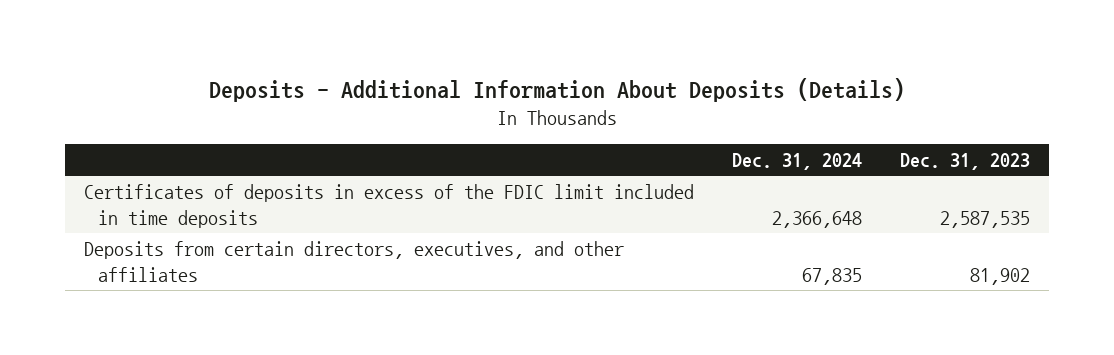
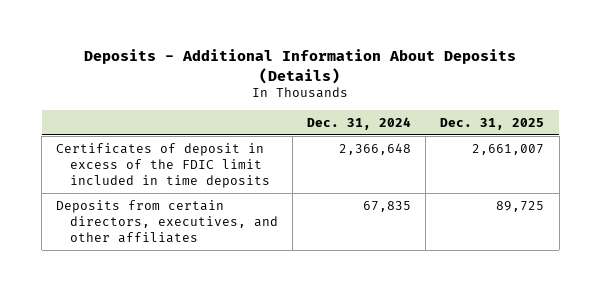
[899,153,1030,171] Dec. 31, 2023 -> none
none -> [440,117,545,130] Dec. 31, 2025
[84,183,695,228] Certificates of deposits in excess of the FDIC limit included in time deposits -> [56,142,270,188] Certificates of deposit in excess of the FDIC limit included in time deposits

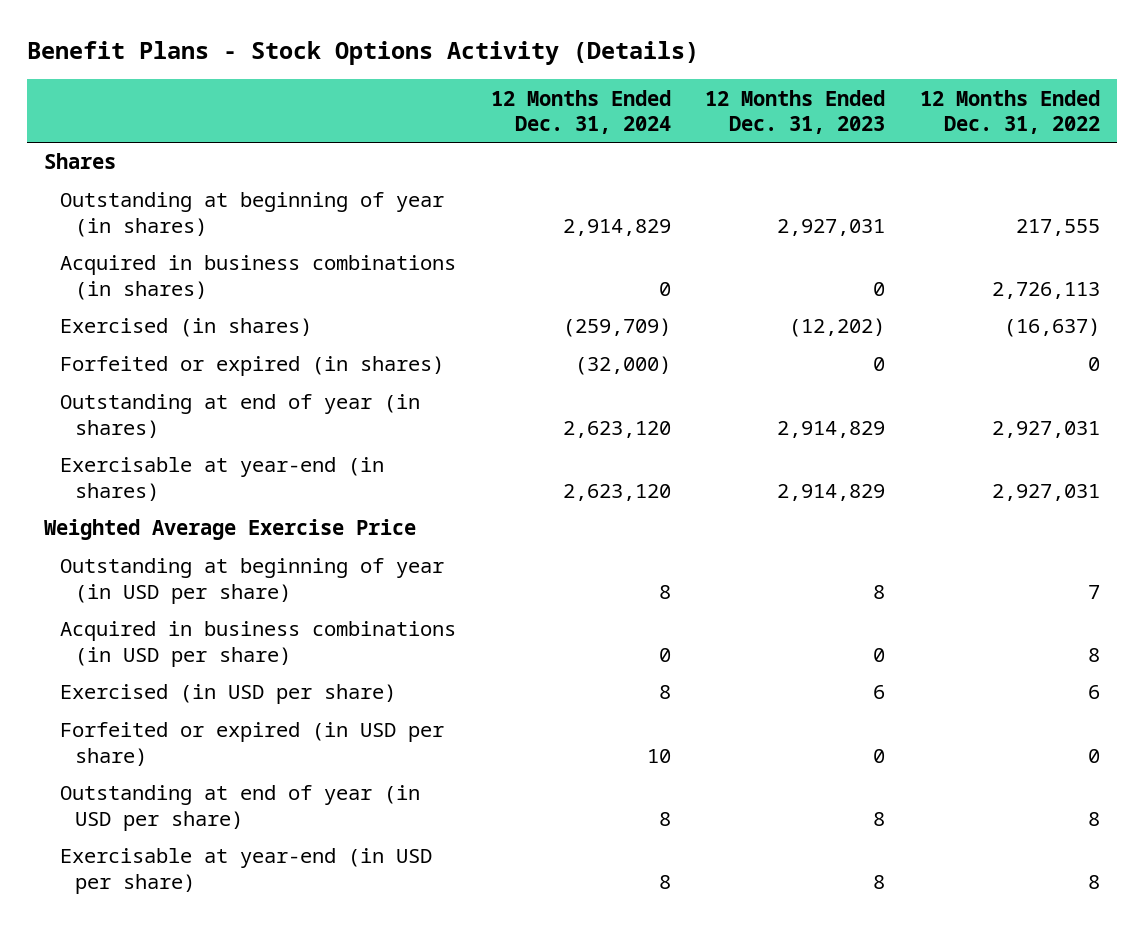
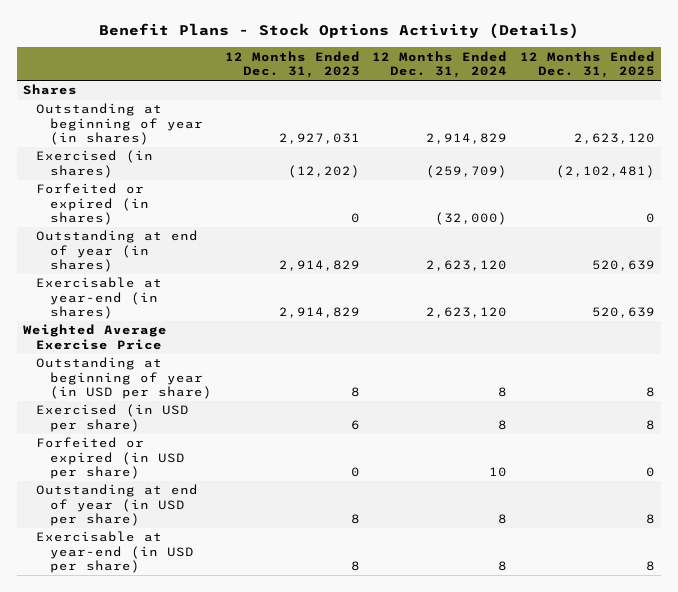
[920,89,1101,134] 12 Months Ended Dec. 31, 2022 -> none
none -> [519,50,655,78] 12 Months Ended Dec. 31, 2025
[59,255,456,300] Acquired in business combinations (in shares) -> none
[59,621,456,667] Acquired in business combinations (in USD per share) -> none

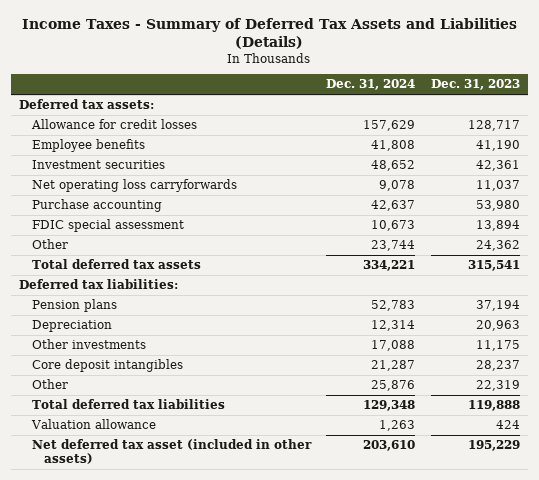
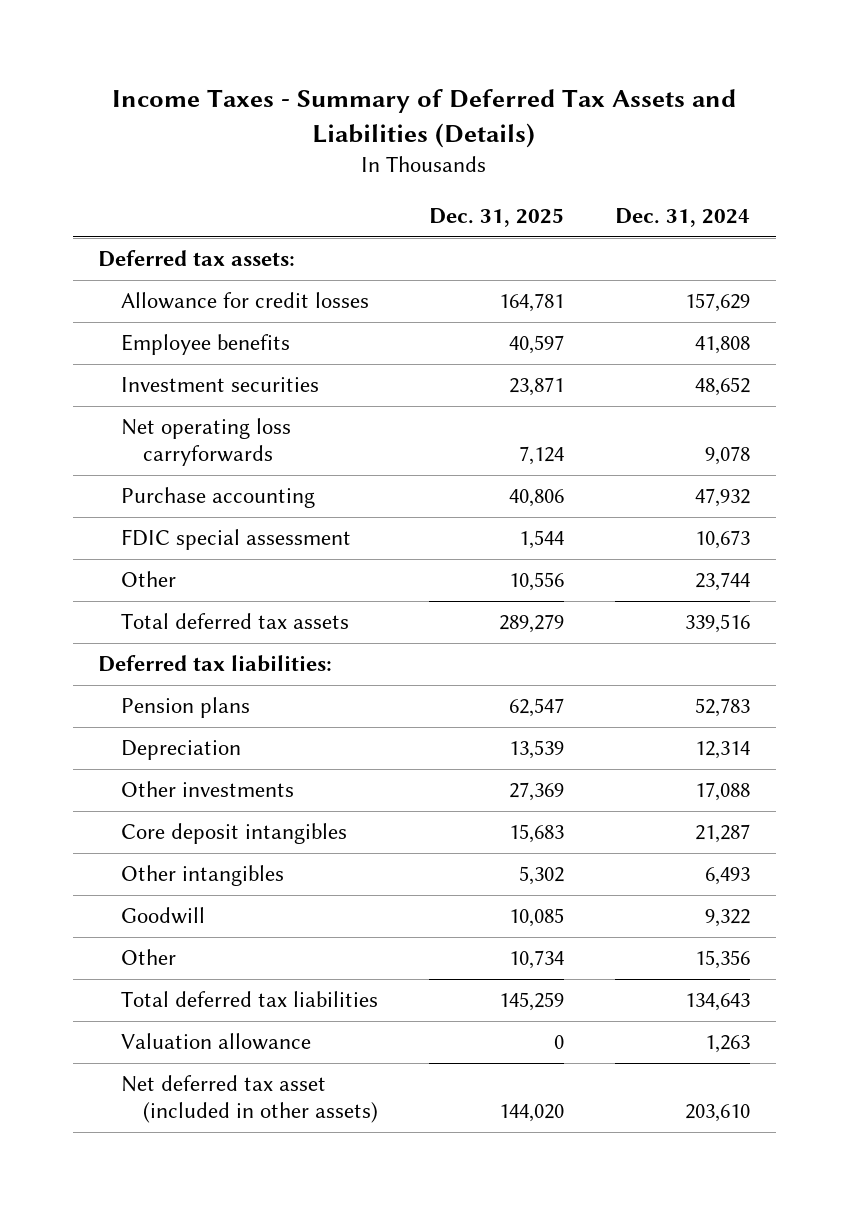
[430,79,520,91] Dec. 31, 2023 -> none
none -> [428,208,564,228] Dec. 31, 2025
[371,200,416,212] 42,637 -> [695,488,751,508] 47,932
[363,260,416,272] 334,221 -> [685,614,751,634] 339,516
none -> [120,865,284,887] Other intangibles
none -> [120,907,205,925] Goodwill
[371,380,416,392] 25,876 -> [695,950,751,970] 15,356
[363,400,416,412] 129,348 -> [685,993,751,1012] 134,643

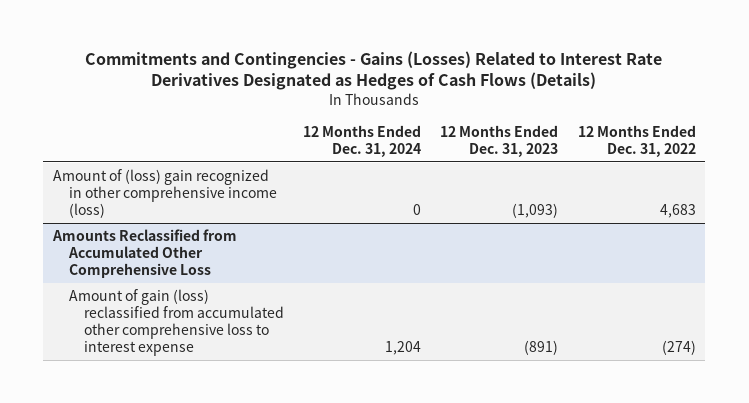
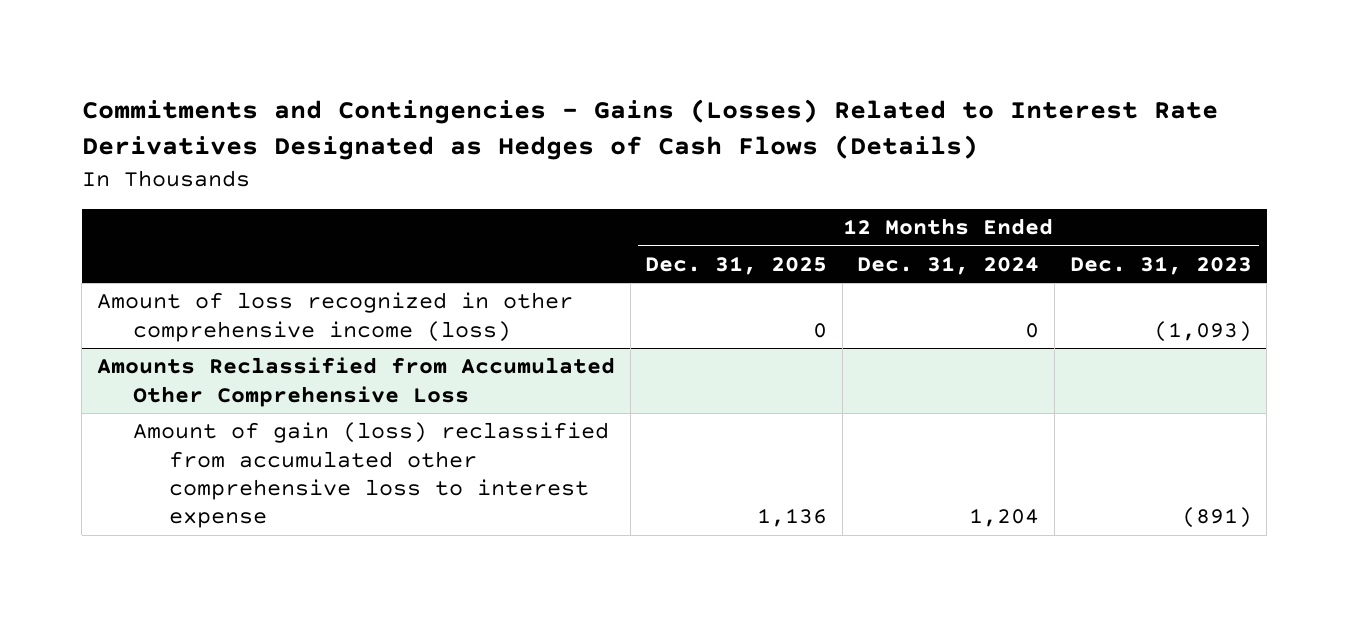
[577,124,696,157] 12 Months Ended Dec. 31, 2022 -> none
none -> [645,255,828,275] Dec. 31, 2025
[52,169,277,219] Amount of (loss) gain recognized in other comprehensive income (loss) -> [96,292,573,342] Amount of loss recognized in other comprehensive income (loss)

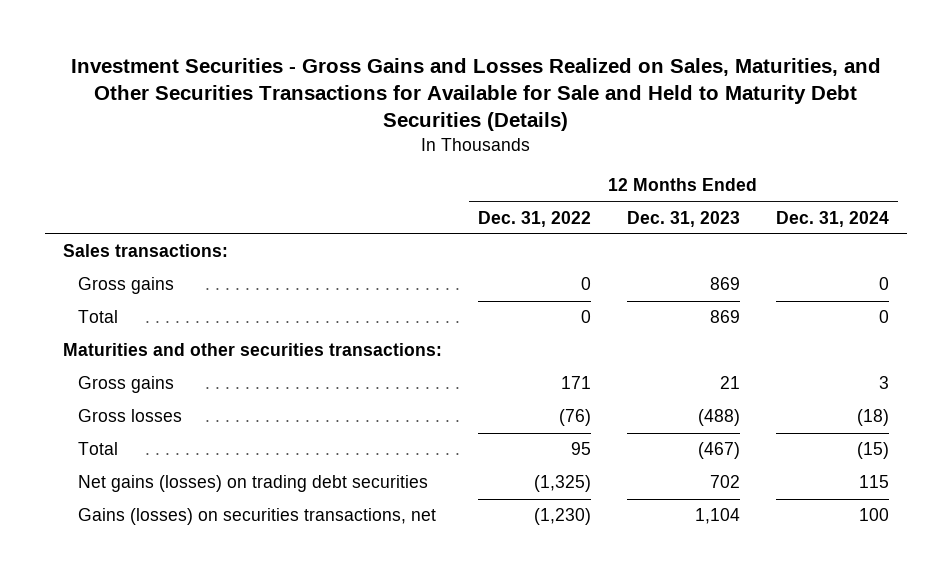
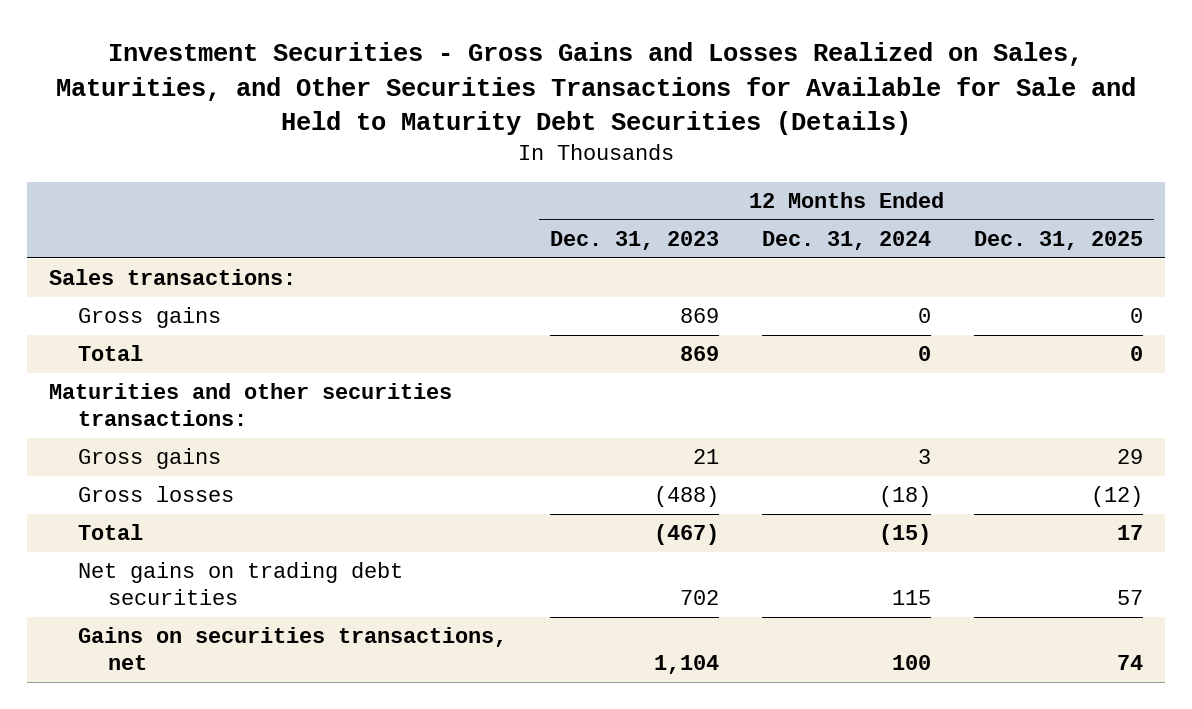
[478,210,592,227] Dec. 31, 2022 -> none
none -> [974,230,1144,250] Dec. 31, 2025
[78,475,429,493] Net gains (losses) on trading debt securities -> [78,562,404,606] Net gains on trading debt securities
[78,508,437,526] Gains (losses) on securities transactions, net -> [78,627,508,671] Gains on securities transactions, net

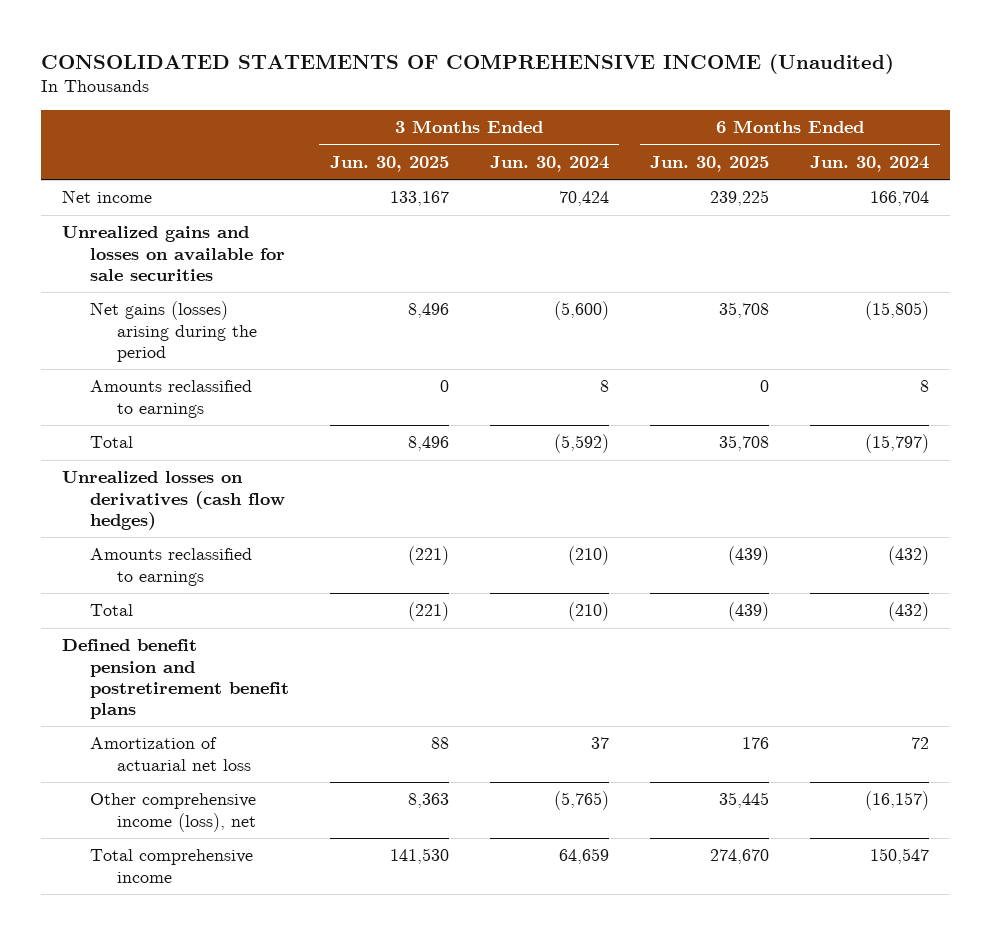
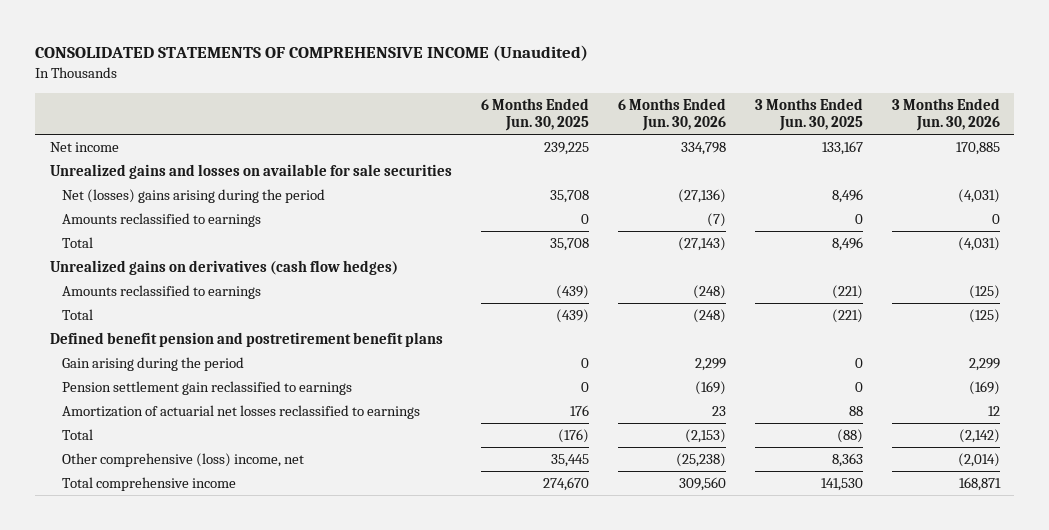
[489,156,609,173] Jun. 30, 2024 -> none
[810,156,930,173] Jun. 30, 2024 -> none
none -> [617,97,726,132] 6 Months Ended Jun. 30, 2026
none -> [891,97,1000,132] 3 Months Ended Jun. 30, 2026
[89,301,258,362] Net gains (losses) arising during the period -> [61,188,325,203] Net (losses) gains arising during the period
[61,471,285,530] Unrealized losses on derivatives (cash flow hedges) -> [49,259,398,275] Unrealized gains on derivatives (cash flow hedges)
none -> [61,356,244,371] Gain arising during the period
none -> [61,380,352,395] Pension settlement gain reclassified to earnings
[89,737,252,771] Amortization of actuarial net loss -> [61,404,420,419] Amortization of actuarial net losses reclassified to earnings
none -> [61,428,93,440] Total
[89,793,257,832] Other comprehensive income (loss), net -> [61,452,304,467] Other comprehensive (loss) income, net

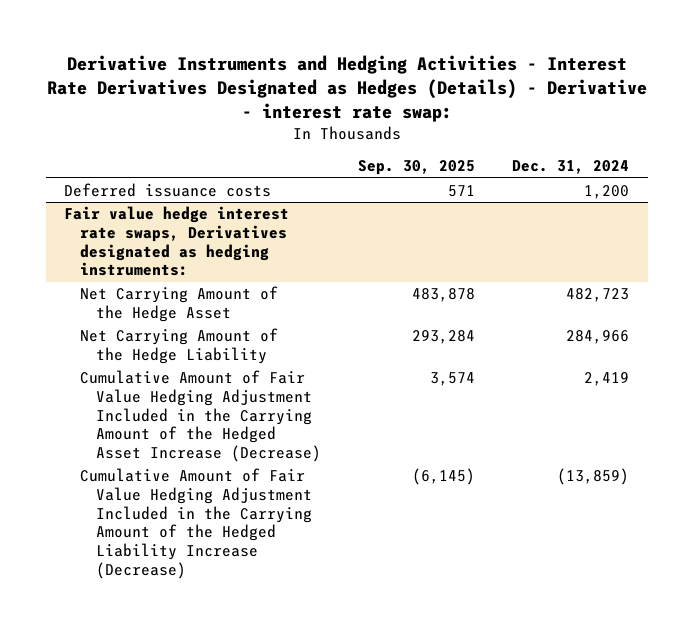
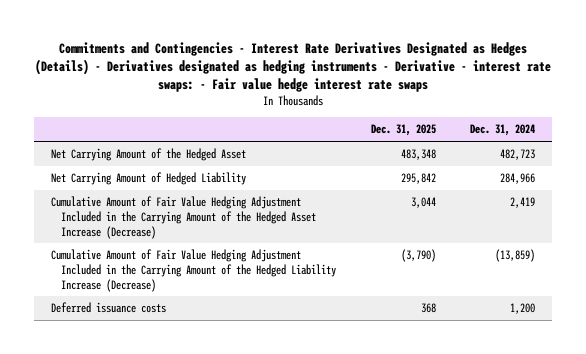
[46,54,647,122] Derivative Instruments and Hedging Activities - Interest Rate Derivatives Designated as Hedges (Details) - Derivative - interest rate swap: -> [35,41,552,93] Commitments and Contingencies - Interest Rate Derivatives Designated as Hedges (Details) - Derivatives designated as hedging instruments - Derivative - interest rate swaps: - Fair value hedge interest rate swaps
[358,160,476,176] Sep. 30, 2025 -> none
none -> [370,124,436,137] Dec. 31, 2025
[64,206,290,277] Fair value hedge interest rate swaps, Derivatives designated as hedging instruments: -> none
[80,286,279,322] Net Carrying Amount of the Hedge Asset -> [51,148,247,162] Net Carrying Amount of the Hedged Asset
[80,328,279,364] Net Carrying Amount of the Hedge Liability -> [51,172,247,186] Net Carrying Amount of Hedged Liability
[64,183,272,198] Deferred issuance costs -> [51,302,167,314] Deferred issuance costs

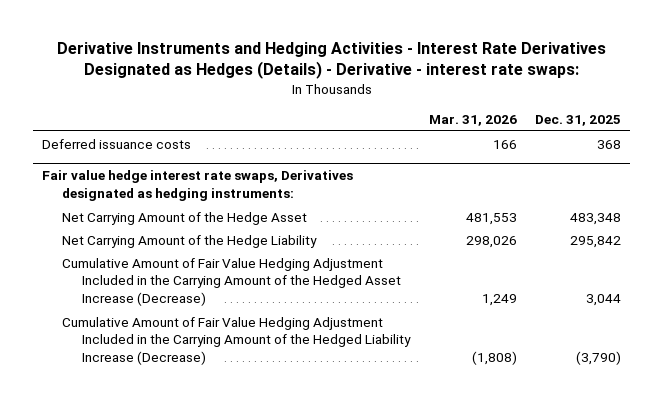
[35,41,552,93] Commitments and Contingencies - Interest Rate Derivatives Designated as Hedges (Details) - Derivatives designated as hedging instruments - Derivative - interest rate swaps: - Fair value hedge interest rate swaps -> [56,42,606,80] Derivative Instruments and Hedging Activities - Interest Rate Derivatives Designated as Hedges (Details) - Derivative - interest rate swaps:
[469,124,535,137] Dec. 31, 2024 -> none
none -> [428,115,517,127] Mar. 31, 2026
[51,302,167,314] Deferred issuance costs -> [42,138,192,149] Deferred issuance costs
none -> [42,170,354,202] Fair value hedge interest rate swaps, Derivatives designated as hedging instruments:
[51,148,247,162] Net Carrying Amount of the Hedged Asset -> [62,211,308,225] Net Carrying Amount of the Hedge Asset
[51,172,247,186] Net Carrying Amount of Hedged Liability -> [62,234,318,248] Net Carrying Amount of the Hedge Liability

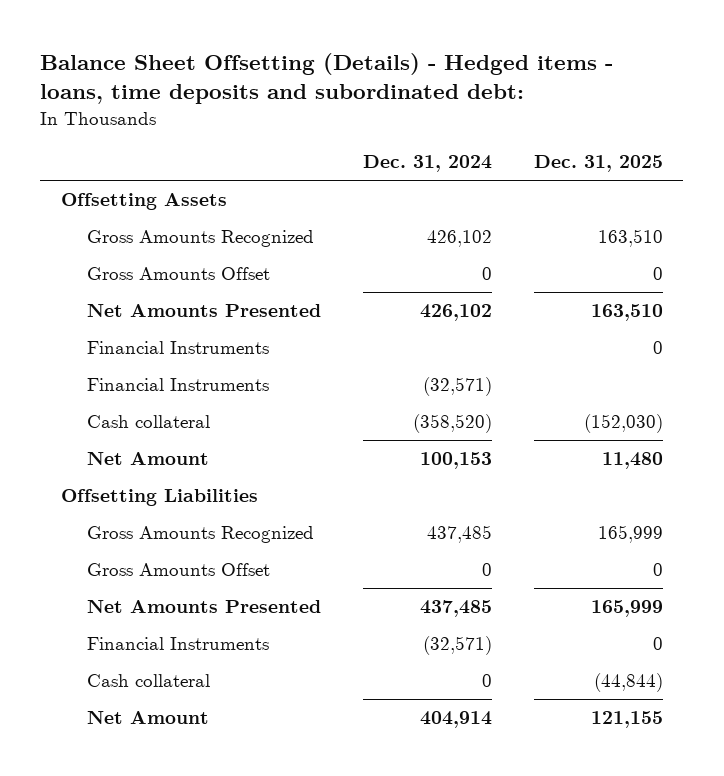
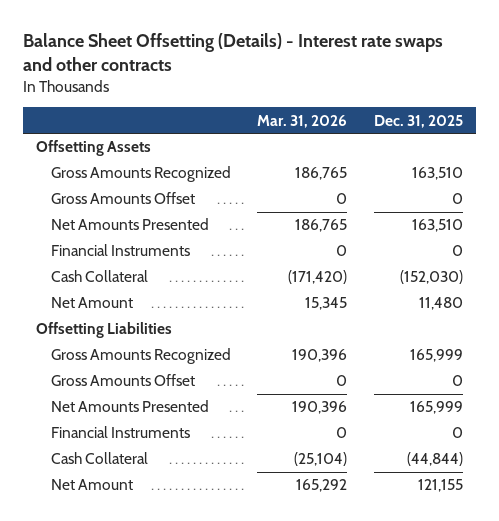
[40,52,614,105] Balance Sheet Offsetting (Details) - Hedged items - loans, time deposits and subordinated debt: -> [23,33,444,72] Balance Sheet Offsetting (Details) - Interest rate swaps and other contracts
[362,155,492,173] Dec. 31, 2024 -> none
none -> [257,114,348,128] Mar. 31, 2026
[87,377,270,391] Financial Instruments -> none
[87,414,211,428] Cash collateral -> [50,270,148,283] Cash Collateral
[87,673,211,687] Cash collateral -> [50,452,148,465] Cash Collateral

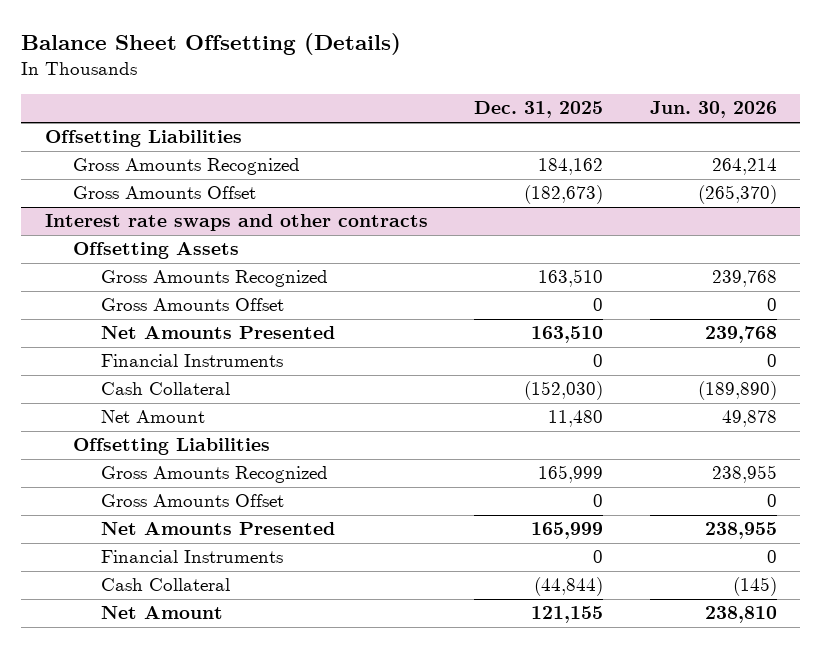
[23,33,444,72] Balance Sheet Offsetting (Details) - Interest rate swaps and other contracts -> [21,33,402,56] Balance Sheet Offsetting (Details)
[257,114,348,128] Mar. 31, 2026 -> none
none -> [649,101,777,119] Jun. 30, 2026
none -> [44,130,242,148] Offsetting Liabilities
none -> [72,158,300,176] Gross Amounts Recognized
none -> [72,186,256,200] Gross Amounts Offset
none -> [44,214,428,232] Interest rate swaps and other contracts

